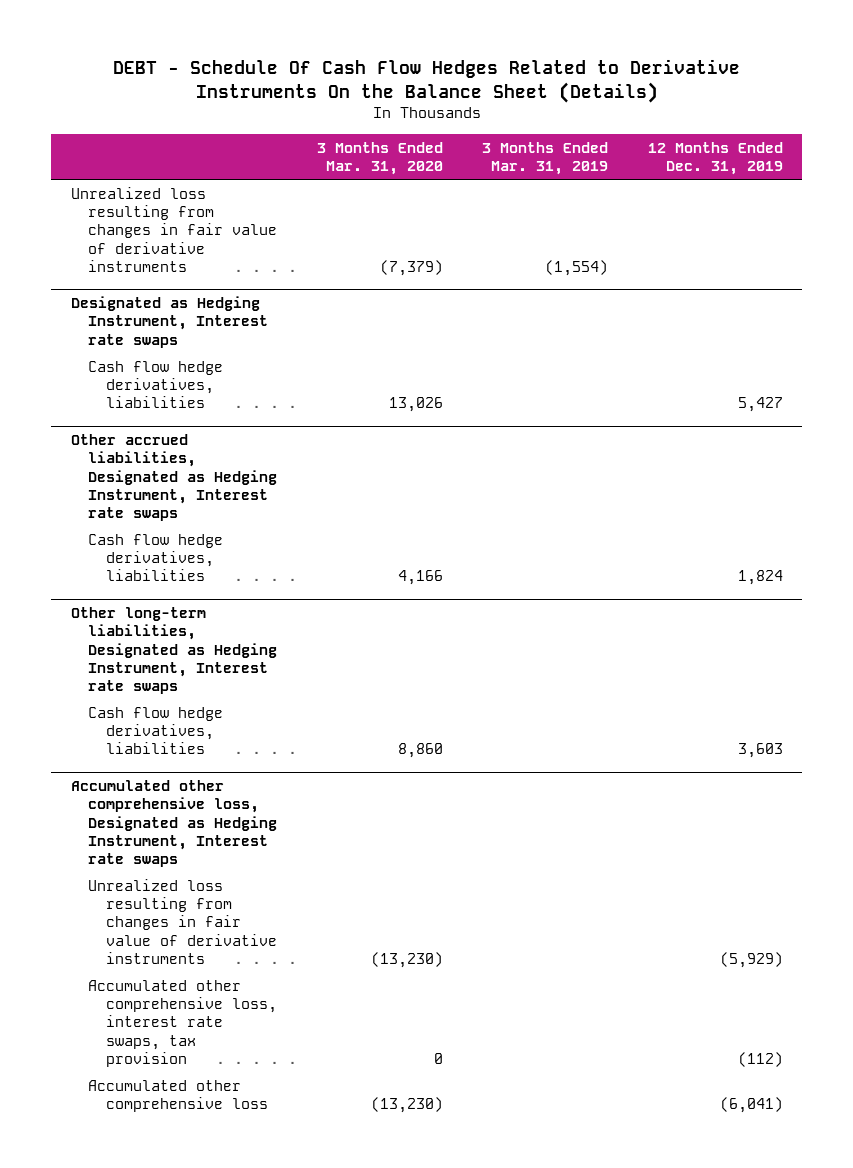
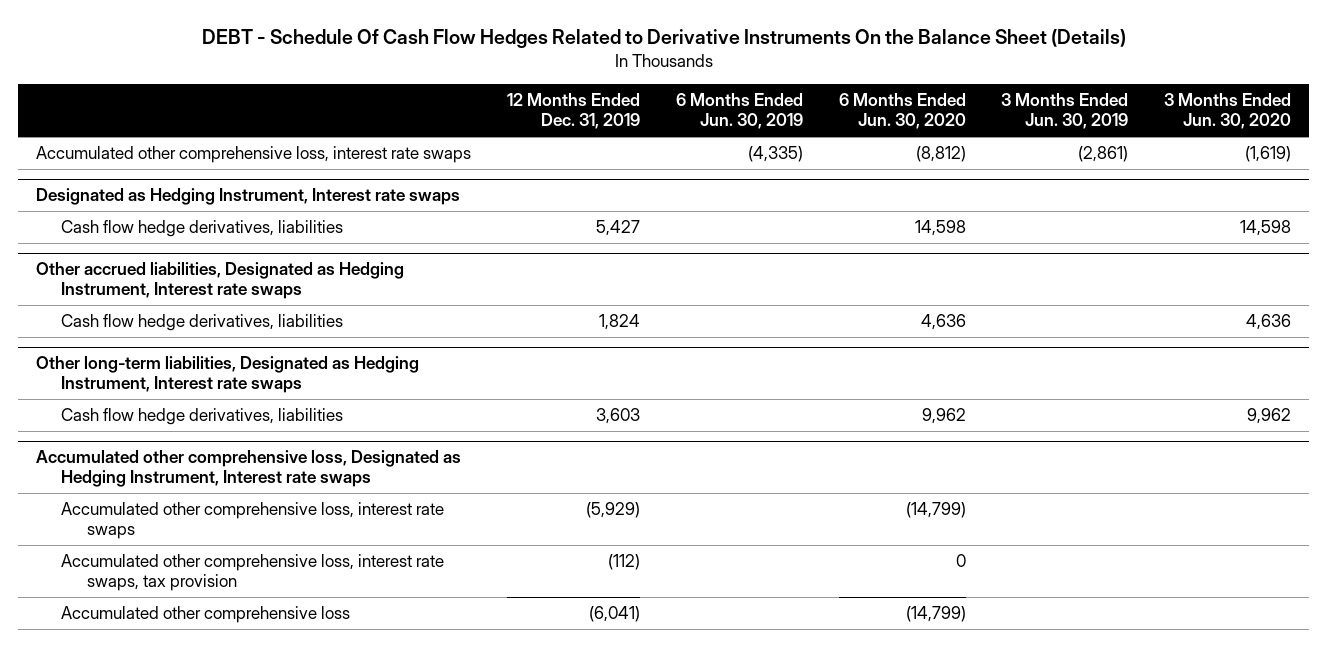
[316,141,443,175] 3 Months Ended Mar. 31, 2020 -> none
[482,141,609,175] 3 Months Ended Mar. 31, 2019 -> none
none -> [675,93,803,130] 6 Months Ended Jun. 30, 2019
none -> [838,93,966,130] 6 Months Ended Jun. 30, 2020
none -> [1001,93,1129,130] 3 Months Ended Jun. 30, 2019
none -> [1164,93,1292,130] 3 Months Ended Jun. 30, 2020
[70,186,278,272] Unrealized loss resulting from changes in fair value of derivative instruments -> [35,146,471,164] Accumulated other comprehensive loss, interest rate swaps
[88,878,277,964] Unrealized loss resulting from changes in fair value of derivative instruments -> [61,502,445,540] Accumulated other comprehensive loss, interest rate swaps

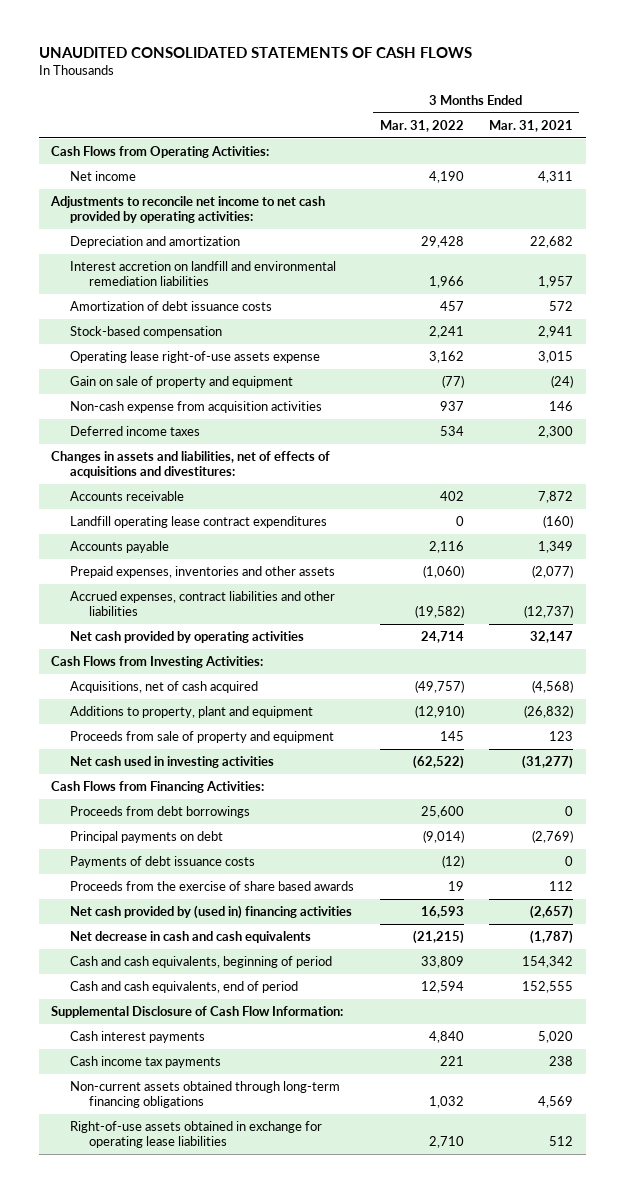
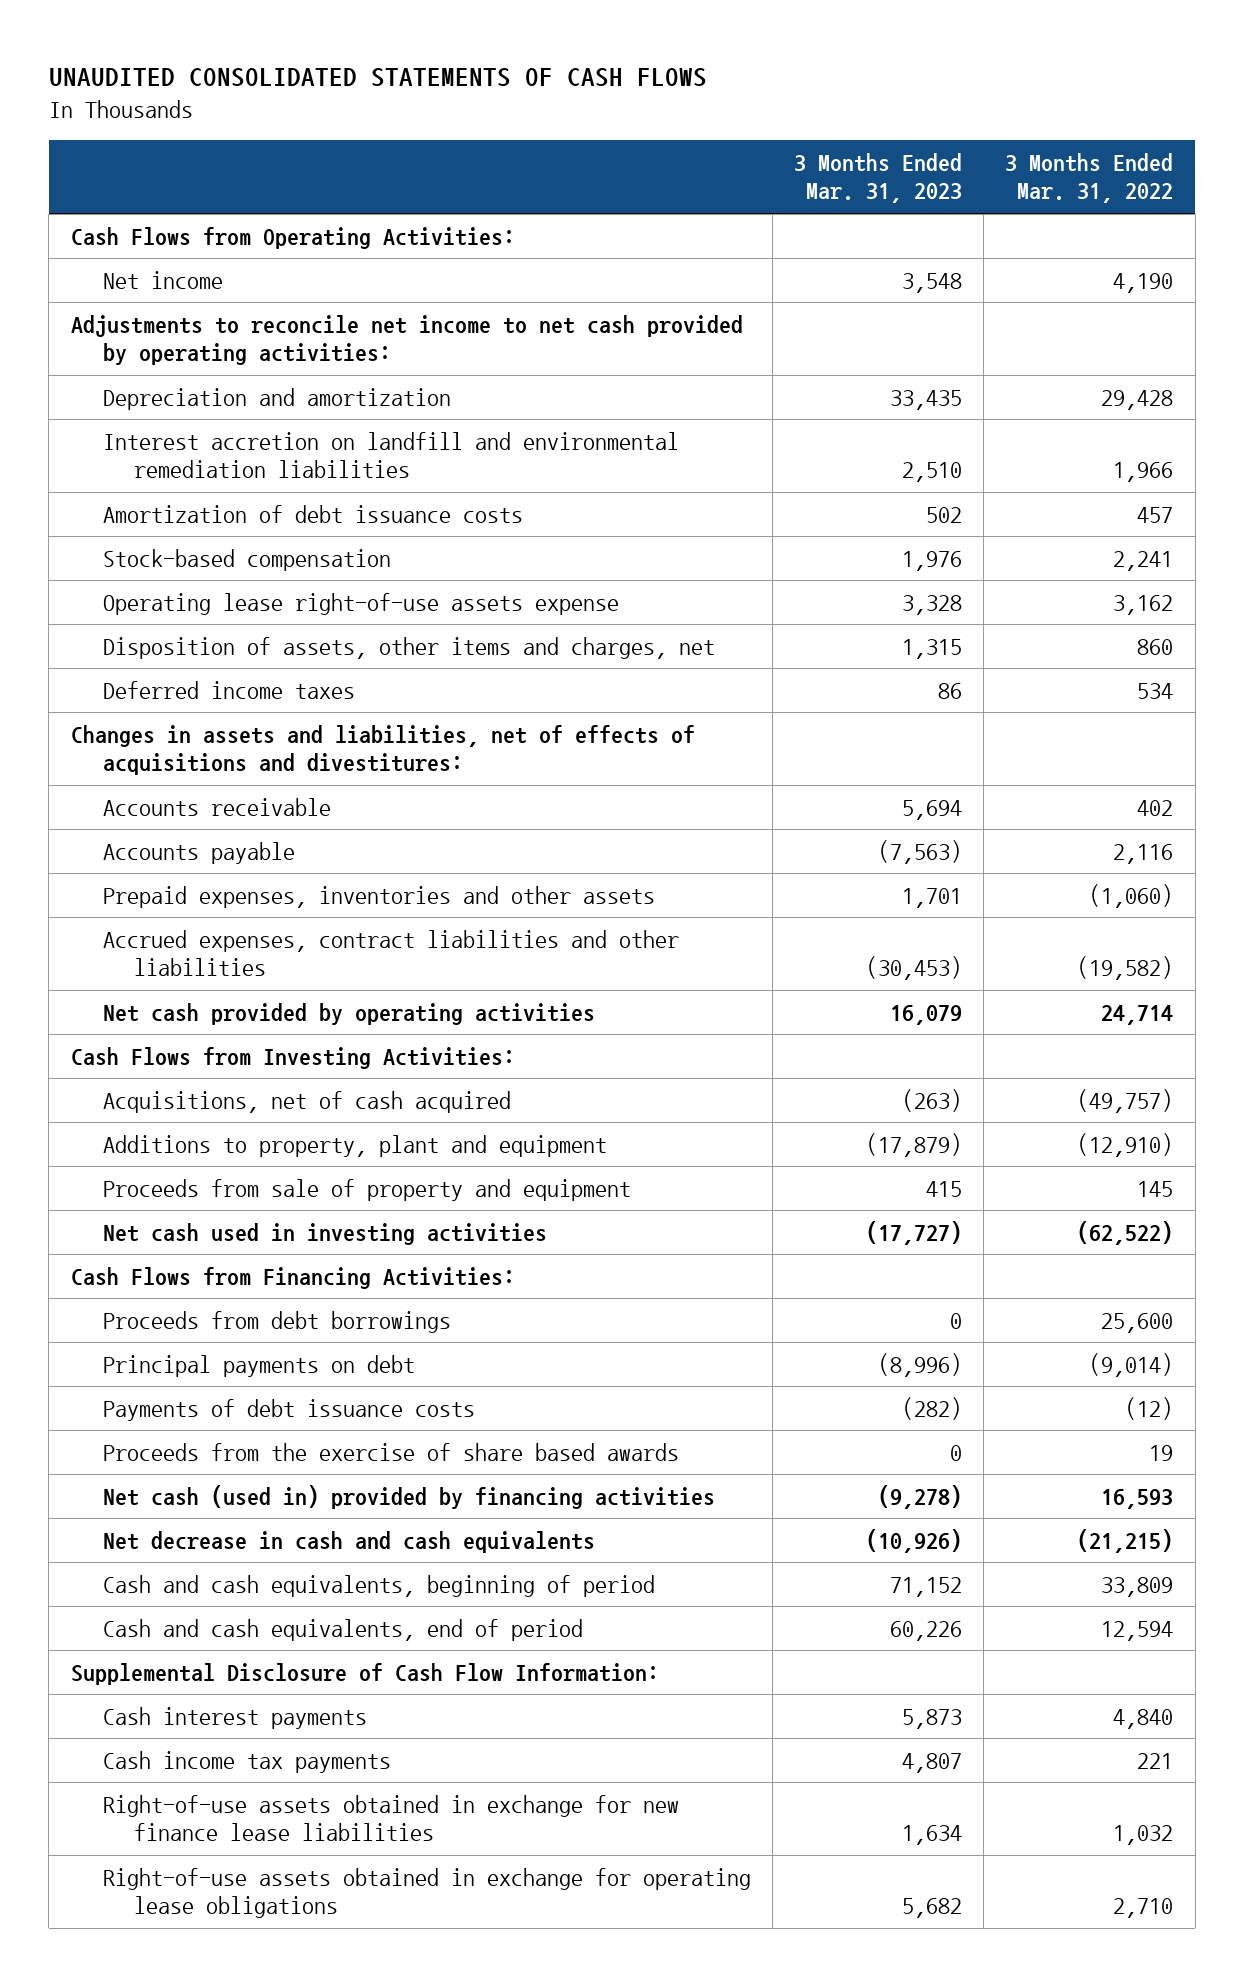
[489,119,574,132] Mar. 31, 2021 -> none
none -> [793,152,962,204] 3 Months Ended Mar. 31, 2023
[70,376,294,389] Gain on sale of property and equipment -> none
[70,401,323,414] Non-cash expense from acquisition activities -> none
none -> [102,636,715,659] Disposition of assets, other items and charges, net
[70,516,328,529] Landfill operating lease contract expenditures -> none
[70,905,353,920] Net cash provided by (used in) financing activities -> [102,1484,715,1509] Net cash (used in) provided by financing activities
[70,1081,341,1109] Non-current assets obtained through long-term financing obligations -> [102,1794,679,1842] Right-of-use assets obtained in exchange for new finance lease liabilities
[70,1121,323,1149] Right-of-use assets obtained in exchange for operating lease liabilities -> [102,1867,751,1919] Right-of-use assets obtained in exchange for operating lease obligations

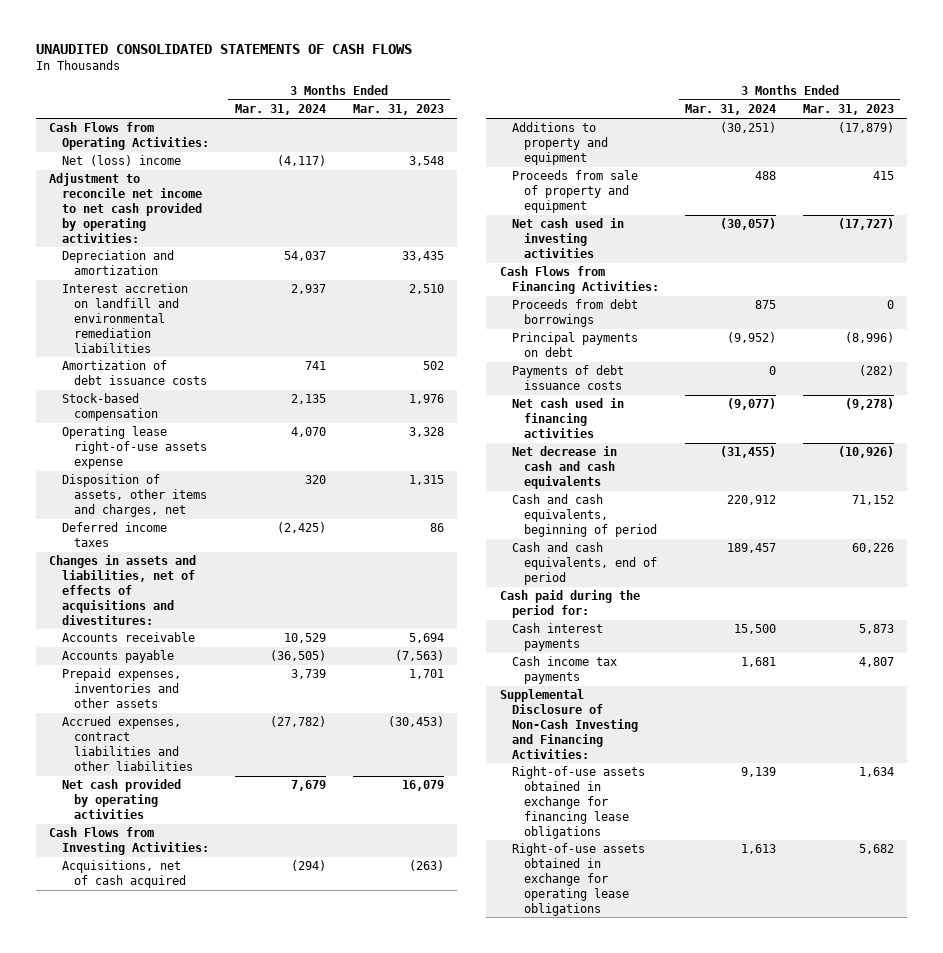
[1005,152,1174,204] 3 Months Ended Mar. 31, 2022 -> none
none -> [235,104,327,116] Mar. 31, 2024
[102,270,223,289] Net income -> [61,155,181,167] Net (loss) income
[70,314,743,366] Adjustments to reconcile net income to net cash provided by operating activities: -> [49,173,202,243] Adjustment to reconcile net income to net cash provided by operating activities:
[102,1134,607,1157] Additions to property, plant and equipment -> [511,122,608,165] Additions to property and equipment
[102,1442,679,1461] Proceeds from the exercise of share based awards -> none
[102,1484,715,1509] Net cash (used in) provided by financing activities -> [511,398,624,438] Net cash used in financing activities
[70,1662,659,1685] Supplemental Disclosure of Cash Flow Information: -> none
none -> [499,590,640,619] Cash paid during the period for:
none -> [499,689,638,759] Supplemental Disclosure of Non-Cash Investing and Financing Activities:
[102,1794,679,1842] Right-of-use assets obtained in exchange for new finance lease liabilities -> [511,766,645,839] Right-of-use assets obtained in exchange for financing lease obligations

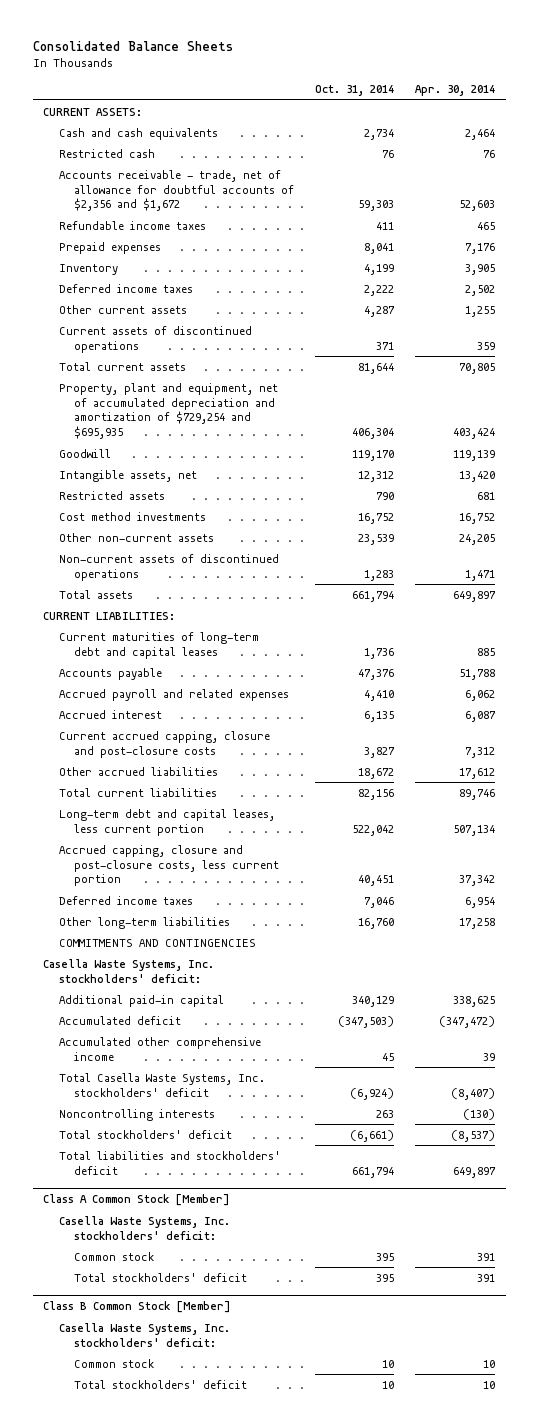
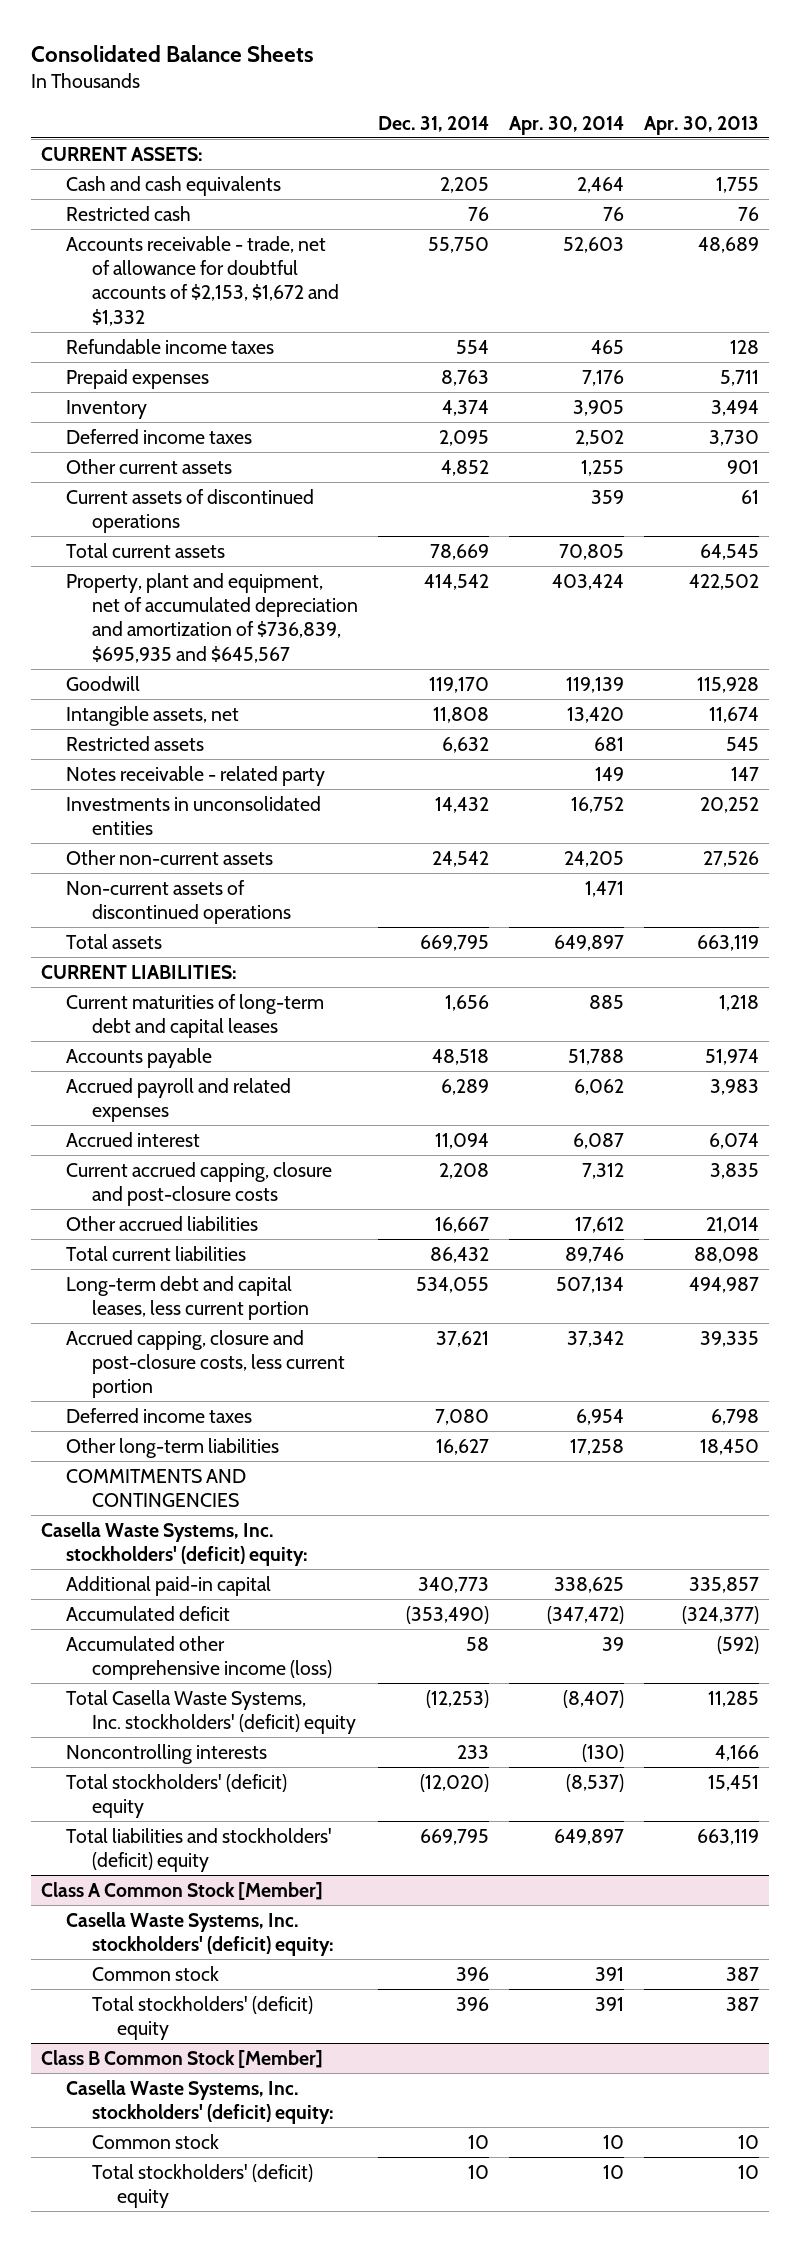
[315,85,395,97] Oct. 31, 2014 -> none
none -> [377,115,489,132] Dec. 31, 2014
none -> [643,115,759,135] Apr. 30, 2013
[58,169,295,212] Accounts receivable - trade, net of allowance for doubtful accounts of $2,356 and $1,672 -> [66,235,339,326] Accounts receivable - trade, net of allowance for doubtful accounts of $2,153, $1,672 and $1,332
[58,382,278,439] Property, plant and equipment, net of accumulated depreciation and amortization of $729,254 and $695,935 -> [66,572,358,663] Property, plant and equipment, net of accumulated depreciation and amortization of $736,839, $695,935 and $645,567
none -> [66,765,326,786] Notes receivable - related party
[58,511,206,521] Cost method investments -> [66,795,322,836] Investments in unconsolidated entities
[43,958,215,983] Casella Waste Systems, Inc. stockholders' deficit: -> [40,1521,309,1567] Casella Waste Systems, Inc. stockholders' (deficit) equity:
[58,1036,261,1061] Accumulated other comprehensive income -> [66,1635,332,1681] Accumulated other comprehensive income (loss)
[58,1072,265,1097] Total Casella Waste Systems, Inc. stockholders' deficit -> [66,1689,356,1735] Total Casella Waste Systems, Inc. stockholders' (deficit) equity
[58,1129,232,1139] Total stockholders' deficit -> [66,1773,288,1819] Total stockholders' (deficit) equity
[58,1150,281,1175] Total liabilities and stockholders' deficit -> [66,1827,333,1873] Total liabilities and stockholders' (deficit) equity
[58,1215,230,1240] Casella Waste Systems, Inc. stockholders' deficit: -> [66,1911,334,1957] Casella Waste Systems, Inc. stockholders' (deficit) equity:
[74,1272,248,1282] Total stockholders' deficit -> [91,1995,313,2041] Total stockholders' (deficit) equity
[58,1322,230,1347] Casella Waste Systems, Inc. stockholders' deficit: -> [66,2079,334,2125] Casella Waste Systems, Inc. stockholders' (deficit) equity:
[74,1379,248,1389] Total stockholders' deficit -> [91,2163,313,2209] Total stockholders' (deficit) equity

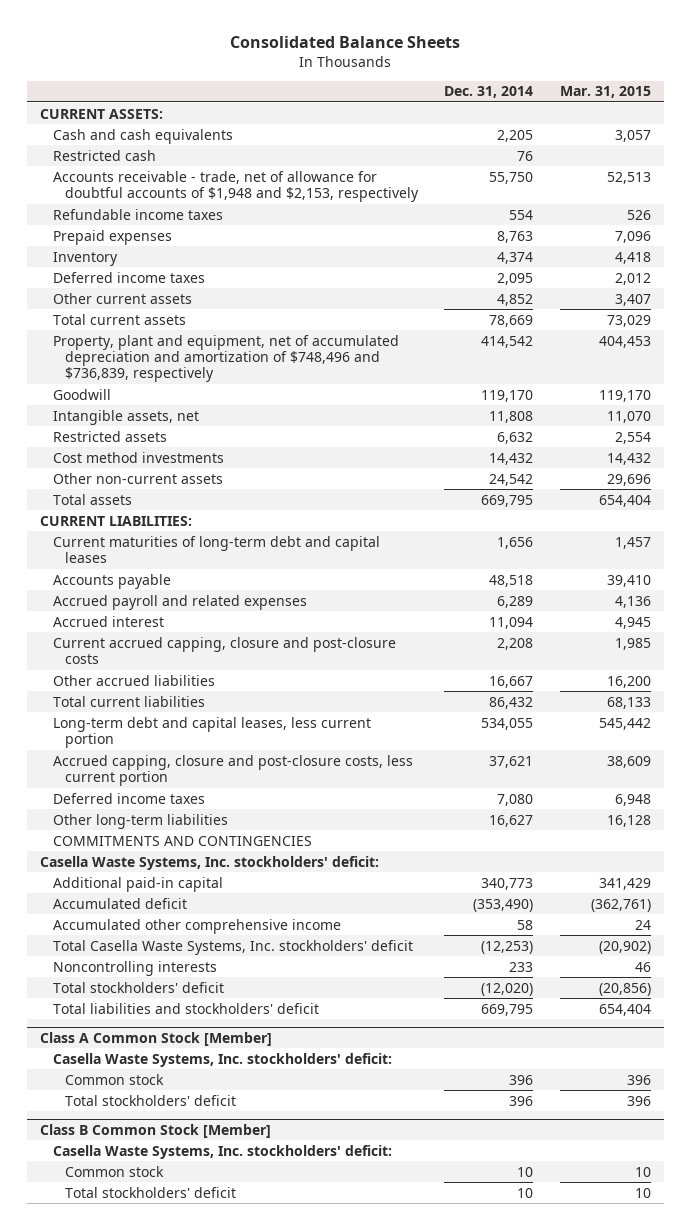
[508,115,624,135] Apr. 30, 2014 -> none
[643,115,759,135] Apr. 30, 2013 -> none
none -> [559,86,651,99] Mar. 31, 2015
[66,235,339,326] Accounts receivable - trade, net of allowance for doubtful accounts of $2,153, $1,672 and $1,332 -> [52,170,420,202] Accounts receivable - trade, net of allowance for doubtful accounts of $1,948 and $2,153, respectively
[66,488,315,534] Current assets of discontinued operations -> none
[66,572,358,663] Property, plant and equipment, net of accumulated depreciation and amortization of $736,839, $695,935 and $645,567 -> [52,334,399,383] Property, plant and equipment, net of accumulated depreciation and amortization of $748,496 and $736,839, respectively
[66,765,326,786] Notes receivable - related party -> none
[66,795,322,836] Investments in unconsolidated entities -> [52,451,224,463] Cost method investments
[66,879,291,925] Non-current assets of discontinued operations -> none
[40,1521,309,1567] Casella Waste Systems, Inc. stockholders' (deficit) equity: -> [40,855,380,870] Casella Waste Systems, Inc. stockholders' deficit:
[66,1635,332,1681] Accumulated other comprehensive income (loss) -> [52,918,341,934] Accumulated other comprehensive income
[66,1689,356,1735] Total Casella Waste Systems, Inc. stockholders' (deficit) equity -> [52,939,413,955] Total Casella Waste Systems, Inc. stockholders' deficit
[66,1773,288,1819] Total stockholders' (deficit) equity -> [52,981,224,993] Total stockholders' deficit
[66,1827,333,1873] Total liabilities and stockholders' (deficit) equity -> [52,1002,319,1014] Total liabilities and stockholders' deficit
[66,1911,334,1957] Casella Waste Systems, Inc. stockholders' (deficit) equity: -> [52,1052,392,1067] Casella Waste Systems, Inc. stockholders' deficit:
[91,1995,313,2041] Total stockholders' (deficit) equity -> [65,1094,237,1106] Total stockholders' deficit
[66,2079,334,2125] Casella Waste Systems, Inc. stockholders' (deficit) equity: -> [52,1144,392,1159] Casella Waste Systems, Inc. stockholders' deficit:
[91,2163,313,2209] Total stockholders' (deficit) equity -> [65,1186,237,1198] Total stockholders' deficit

